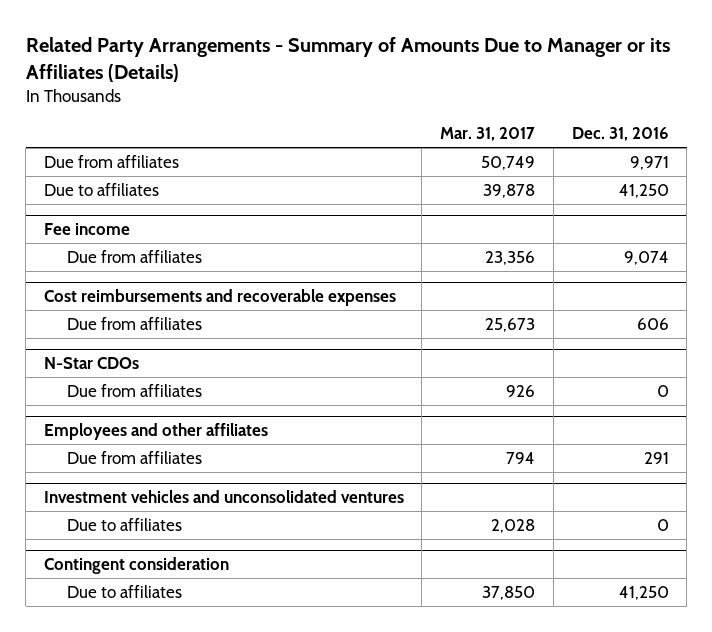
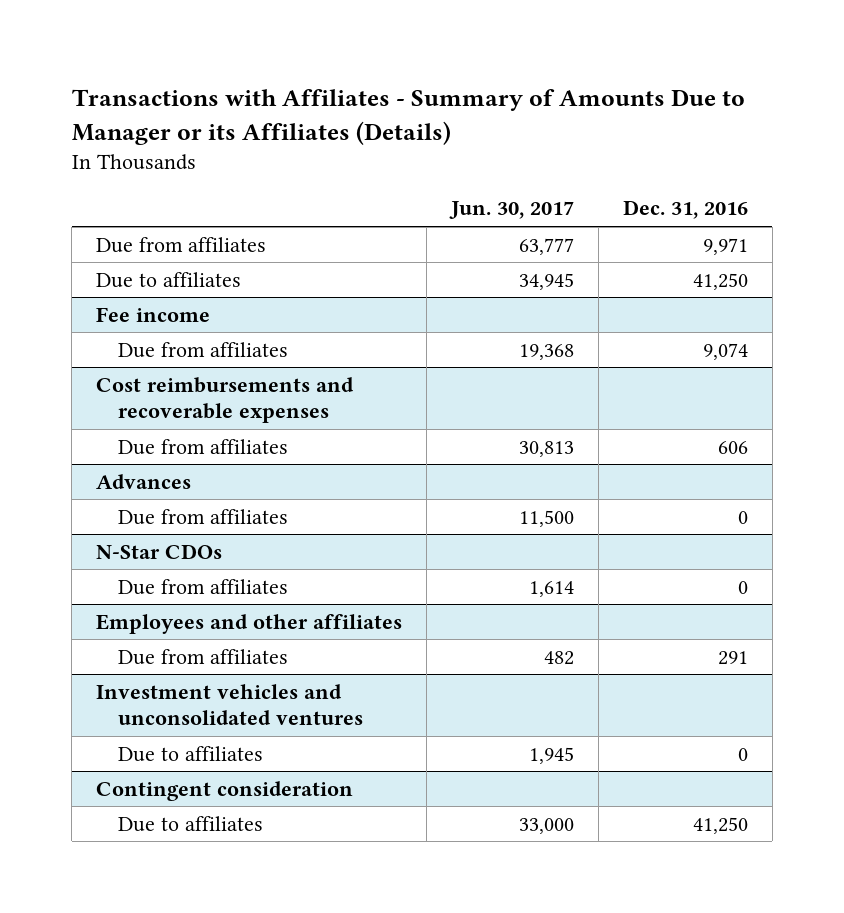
[25,37,670,82] Related Party Arrangements - Summary of Amounts Due to Manager or its Affiliates (Details) -> [71,88,745,145] Transactions with Affiliates - Summary of Amounts Due to Manager or its Affiliates (Details)
[440,127,536,142] Mar. 31, 2017 -> none
none -> [448,201,574,220] Jun. 30, 2017
none -> [96,473,192,489] Advances
none -> [117,508,288,525] Due from affiliates

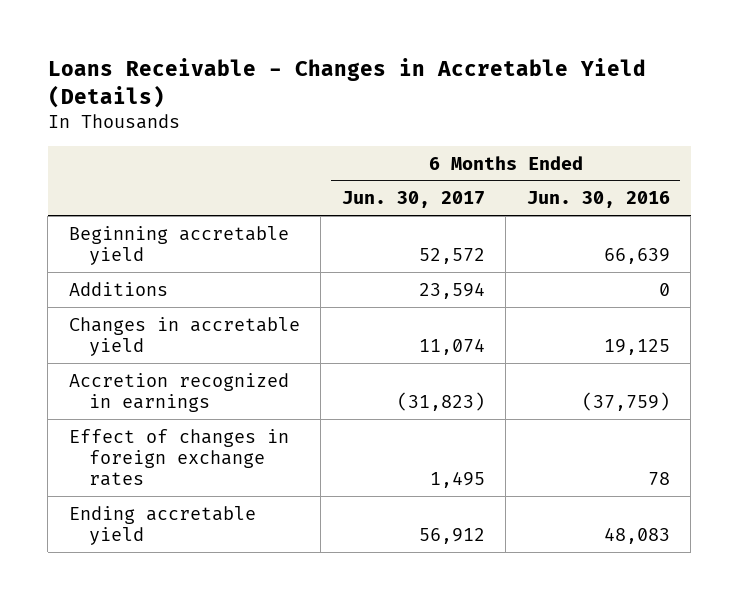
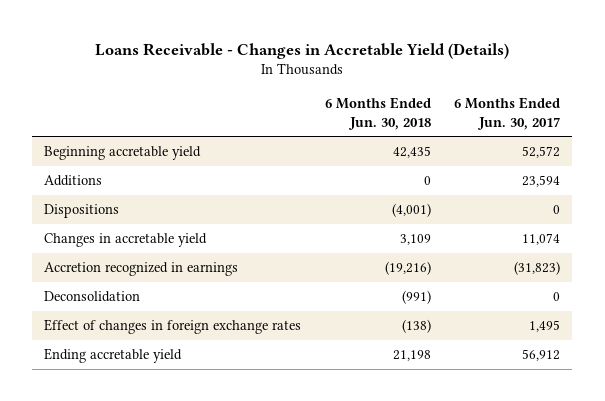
[526,191,670,209] Jun. 30, 2016 -> none
none -> [324,97,431,130] 6 Months Ended Jun. 30, 2018
none -> [44,204,120,219] Dispositions
none -> [44,291,141,303] Deconsolidation

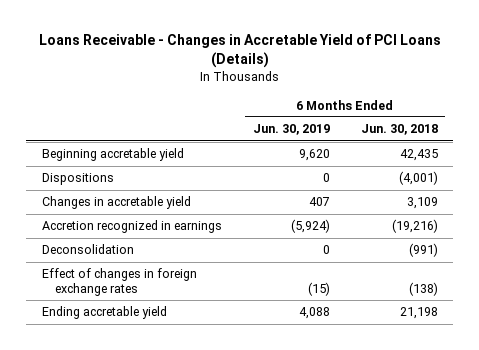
[95,42,510,59] Loans Receivable - Changes in Accretable Yield (Details) -> [38,34,441,69] Loans Receivable - Changes in Accretable Yield of PCI Loans (Details)
[454,97,561,130] 6 Months Ended Jun. 30, 2017 -> none
none -> [252,124,330,136] Jun. 30, 2019
[44,175,103,187] Additions -> none

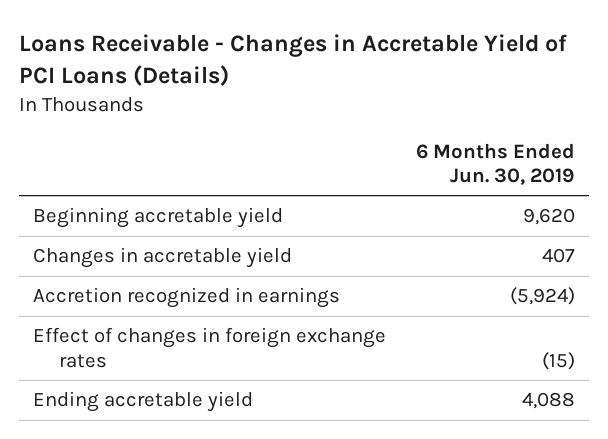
[360,124,438,136] Jun. 30, 2018 -> none
[41,173,114,186] Dispositions -> none
[41,244,134,255] Deconsolidation -> none

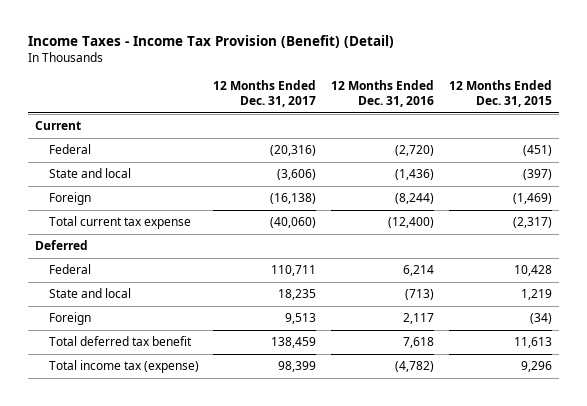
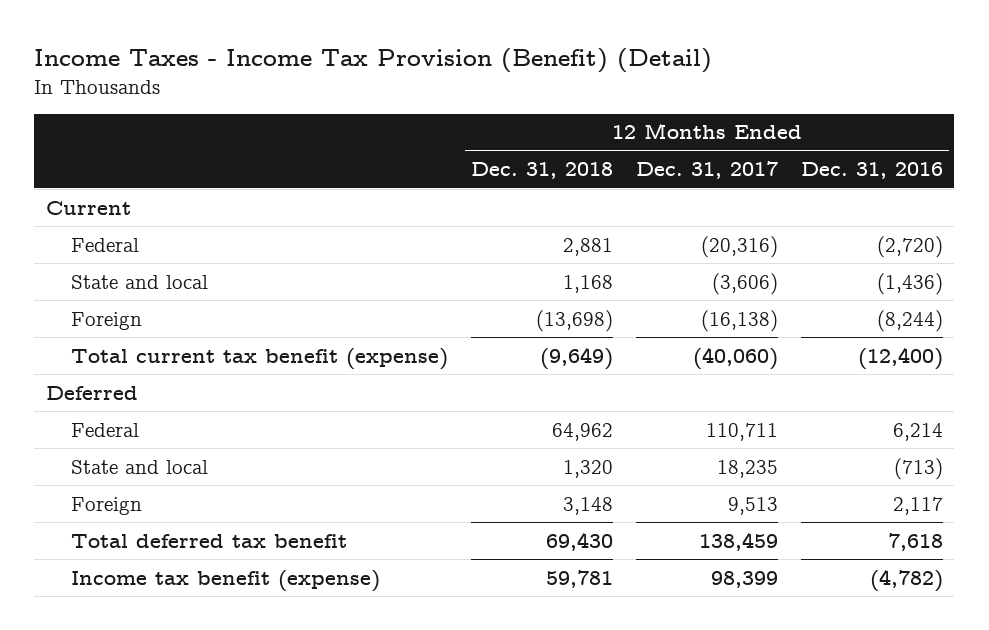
[448,80,552,108] 12 Months Ended Dec. 31, 2015 -> none
none -> [470,162,613,180] Dec. 31, 2018
[48,216,191,230] Total current tax expense -> [70,347,448,370] Total current tax benefit (expense)
[48,360,199,374] Total income tax (expense) -> [70,569,380,592] Income tax benefit (expense)

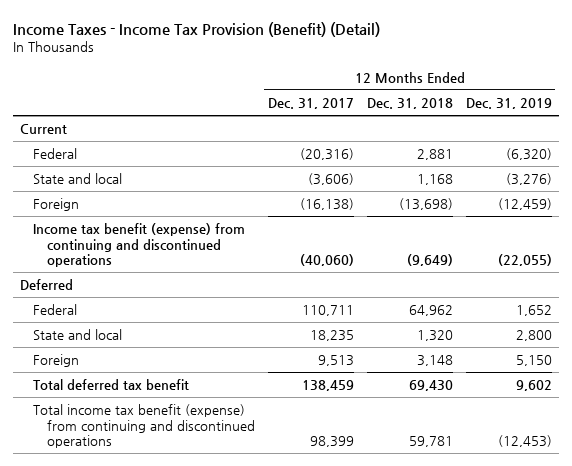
[800,162,943,180] Dec. 31, 2016 -> none
none -> [465,97,552,109] Dec. 31, 2019
[70,347,448,370] Total current tax benefit (expense) -> [33,223,246,267] Income tax benefit (expense) from continuing and discontinued operations
[70,569,380,592] Income tax benefit (expense) -> [33,404,255,448] Total income tax benefit (expense) from continuing and discontinued operations

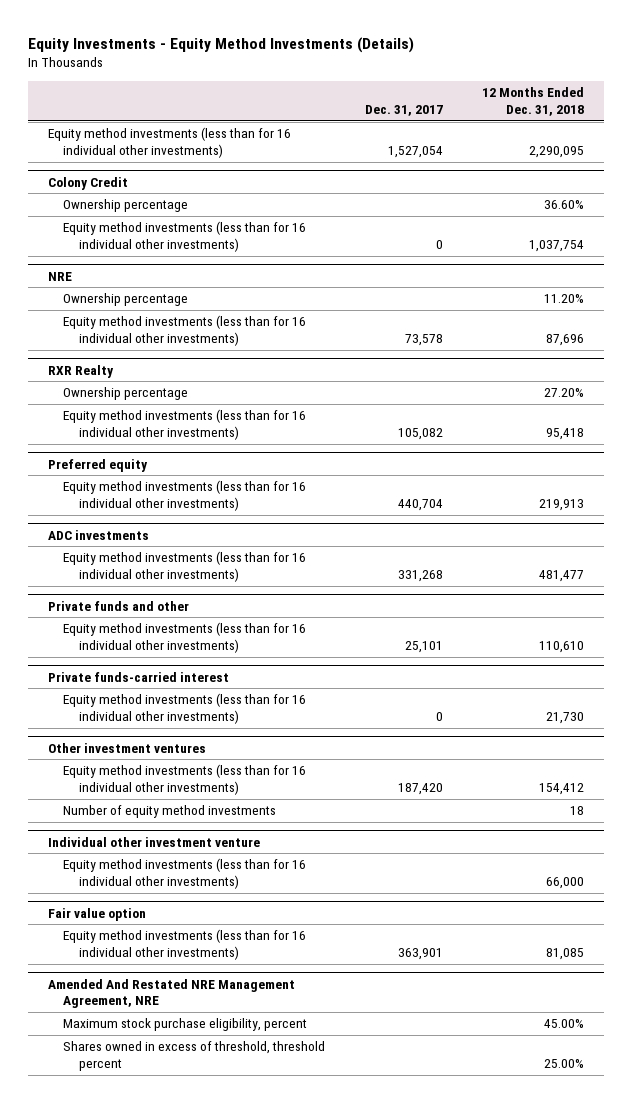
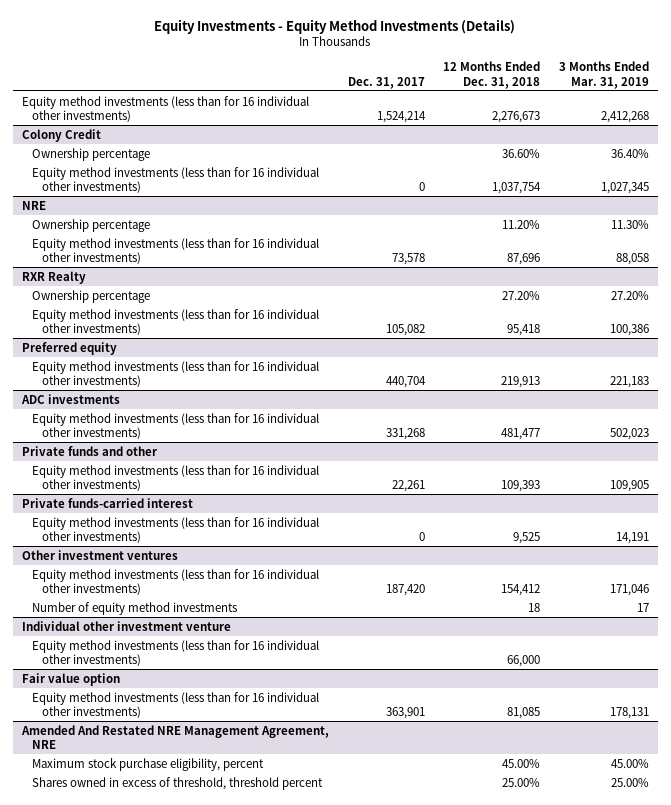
none -> [558,60,649,89] 3 Months Ended Mar. 31, 2019
[387,145,443,158] 1,527,054 -> [376,111,426,124] 1,524,214
[528,145,584,158] 2,290,095 -> [492,111,541,124] 2,276,673
[404,640,443,653] 25,101 -> [391,480,425,493] 22,261
[538,640,584,653] 110,610 -> [501,480,541,493] 109,393
[545,711,584,724] 21,730 -> [513,532,541,545] 9,525

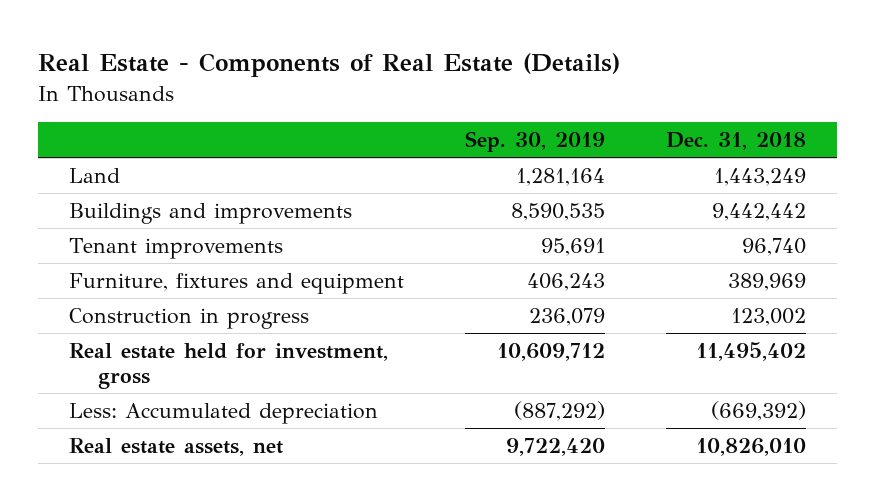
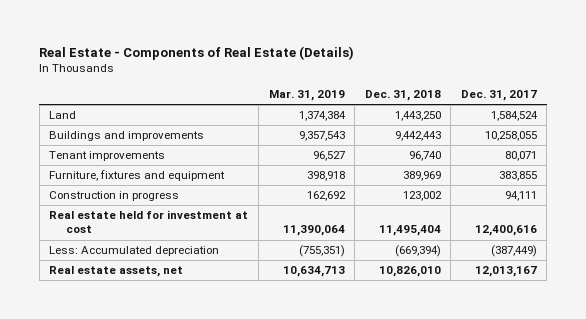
[465,131,606,153] Sep. 30, 2019 -> none
none -> [268,89,345,101] Mar. 31, 2019
none -> [460,89,537,101] Dec. 31, 2017
[714,167,807,186] 1,443,249 -> [394,111,441,122] 1,443,250
[712,202,807,221] 9,442,442 -> [394,131,441,142] 9,442,443
[68,342,388,390] Real estate held for investment, gross -> [49,210,249,234] Real estate held for investment at cost
[696,341,807,361] 11,495,402 -> [378,225,441,237] 11,495,404
[711,400,807,421] (669,392) -> [394,245,441,258] (669,394)

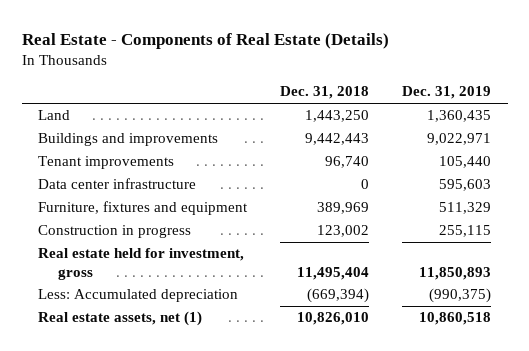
[268,89,345,101] Mar. 31, 2019 -> none
[460,89,537,101] Dec. 31, 2017 -> none
none -> [402,86,492,100] Dec. 31, 2019
none -> [38,178,197,190] Data center infrastructure
[49,210,249,234] Real estate held for investment at cost -> [38,248,245,280] Real estate held for investment, gross
[49,266,184,278] Real estate assets, net -> [38,311,203,327] Real estate assets, net (1)

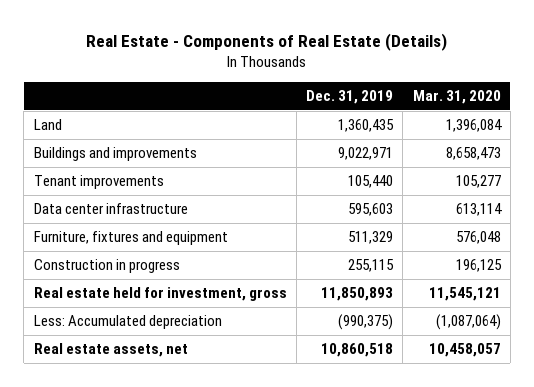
[280,86,370,100] Dec. 31, 2018 -> none
none -> [412,90,501,105] Mar. 31, 2020
[38,311,203,327] Real estate assets, net (1) -> [33,343,188,358] Real estate assets, net

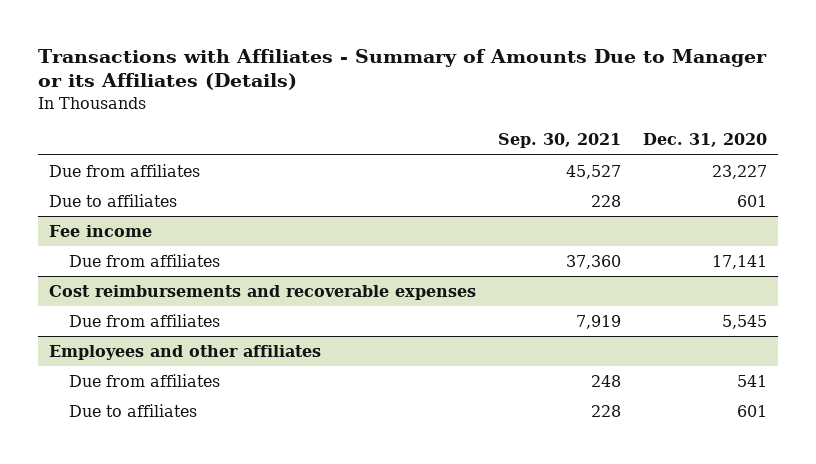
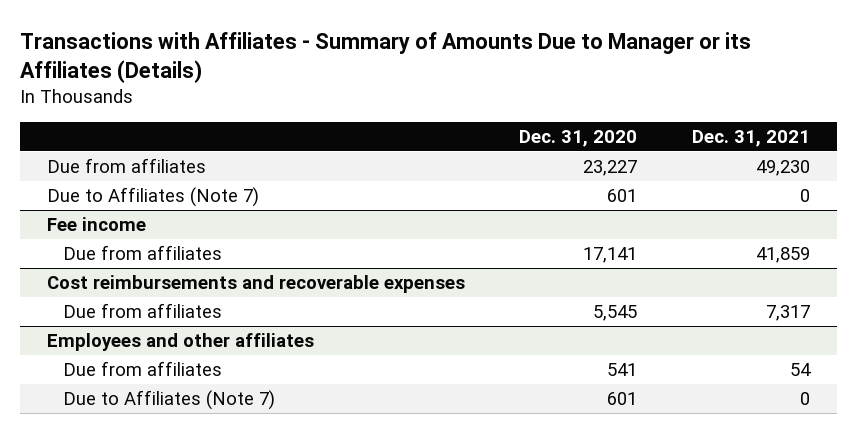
[497,133,621,149] Sep. 30, 2021 -> none
none -> [691,129,810,147] Dec. 31, 2021
[48,193,177,207] Due to affiliates -> [46,187,259,208] Due to Affiliates (Note 7)
[69,403,198,417] Due to affiliates -> [63,390,276,411] Due to Affiliates (Note 7)

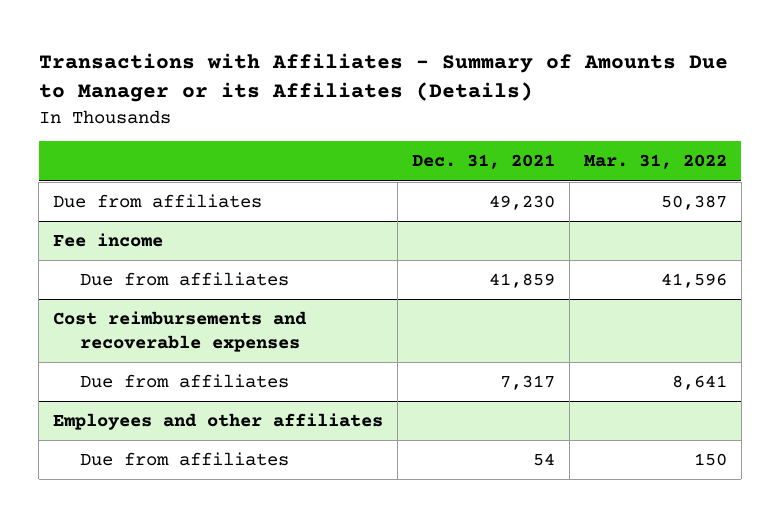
[519,129,638,147] Dec. 31, 2020 -> none
none -> [583,154,727,170] Mar. 31, 2022
[46,187,259,208] Due to Affiliates (Note 7) -> none
[63,390,276,411] Due to Affiliates (Note 7) -> none

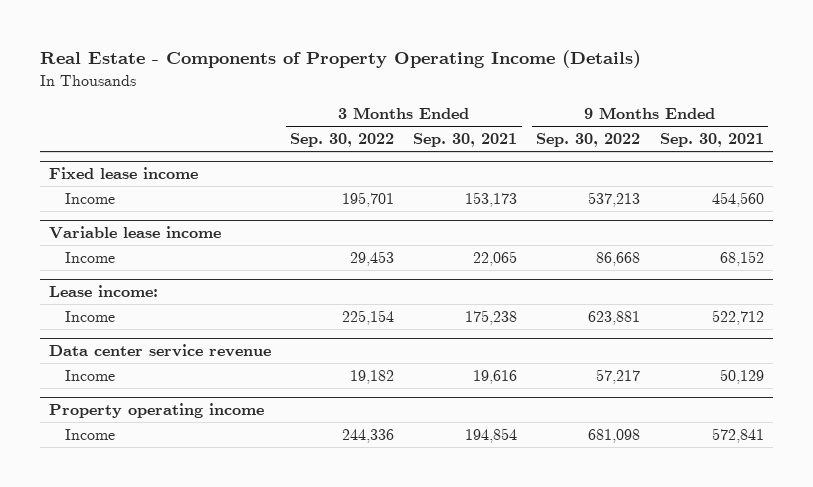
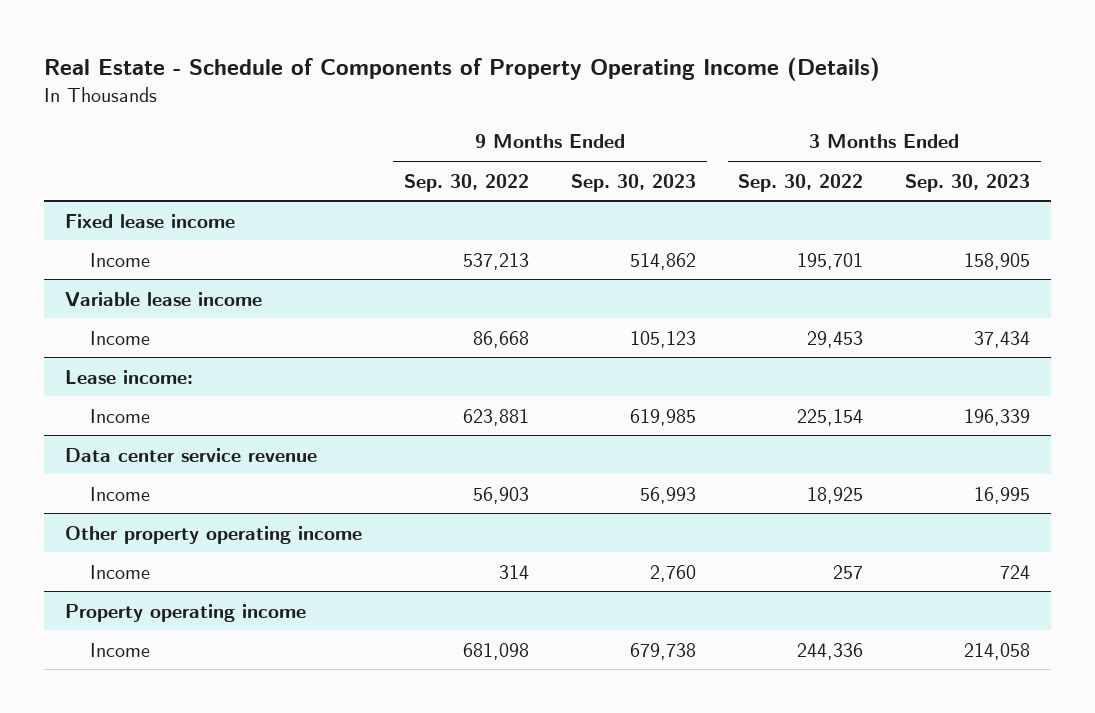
[39,50,641,69] Real Estate - Components of Property Operating Income (Details) -> [43,56,880,81] Real Estate - Schedule of Components of Property Operating Income (Details)
[413,133,518,148] Sep. 30, 2021 -> none
[659,133,764,148] Sep. 30, 2021 -> none
none -> [571,173,697,192] Sep. 30, 2023
none -> [905,173,1031,192] Sep. 30, 2023
[350,369,395,384] 19,182 -> [807,486,864,504] 18,925
[596,368,641,384] 57,217 -> [472,486,529,504] 56,903
none -> [64,525,362,544] Other property operating income
none -> [89,564,150,579] Income

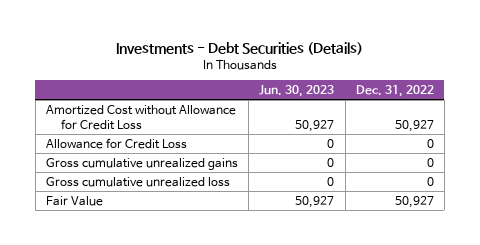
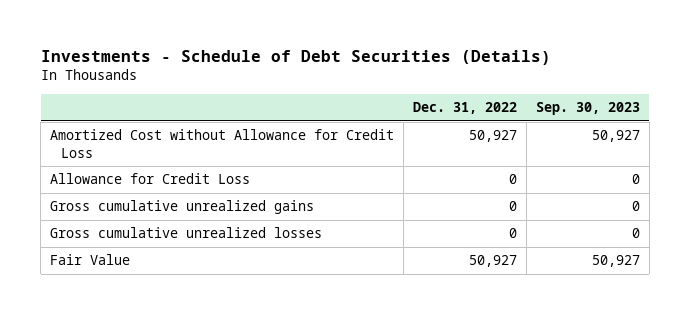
[115,42,363,56] Investments - Debt Securities (Details) -> [40,49,551,65] Investments - Schedule of Debt Securities (Details)
[259,84,335,97] Jun. 30, 2023 -> none
none -> [535,102,640,116] Sep. 30, 2023
[45,176,230,187] Gross cumulative unrealized loss -> [49,227,322,239] Gross cumulative unrealized losses

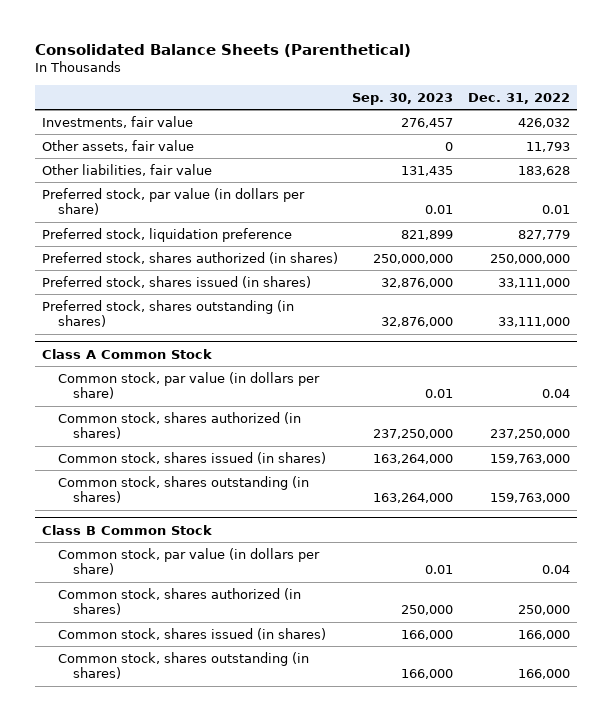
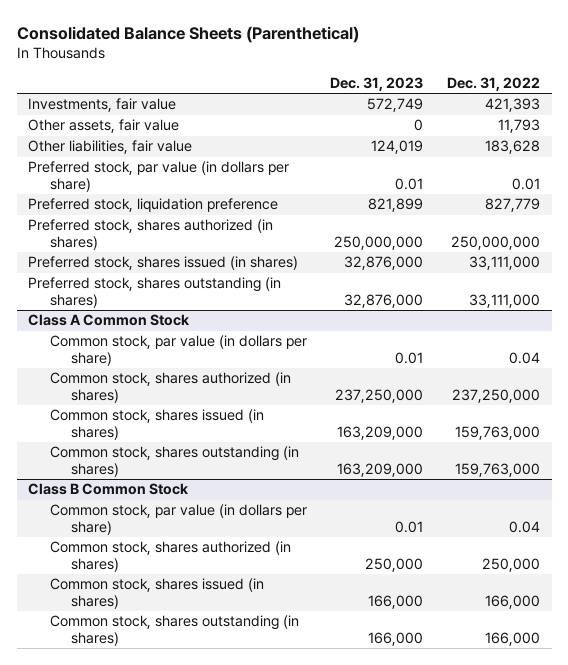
[352,92,454,105] Sep. 30, 2023 -> none
none -> [330,76,424,91] Dec. 31, 2023
[517,117,570,128] 426,032 -> [484,98,540,113] 421,393

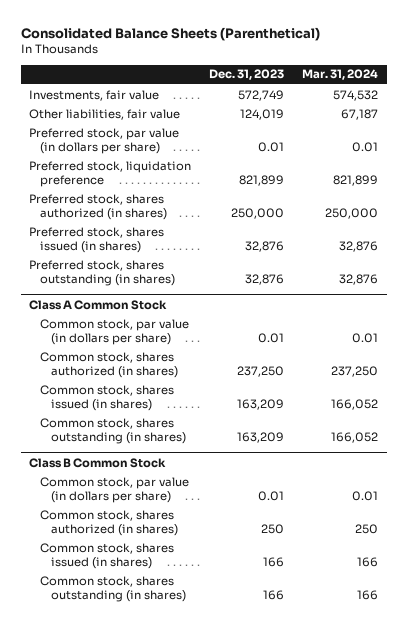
[446,76,540,91] Dec. 31, 2022 -> none
none -> [302,69,379,81] Mar. 31, 2024
[28,119,180,134] Other assets, fair value -> none
[334,236,424,251] 250,000,000 -> [231,207,285,219] 250,000
[344,256,424,271] 32,876,000 -> [245,240,285,252] 32,876
[344,294,424,309] 32,876,000 -> [245,273,285,285] 32,876
[335,389,424,404] 237,250,000 -> [237,365,285,377] 237,250
[337,426,424,441] 163,209,000 -> [237,398,285,410] 163,209
[337,463,424,478] 163,209,000 -> [237,431,285,443] 163,209
[365,558,424,573] 250,000 -> [261,523,285,534] 250
[368,595,424,610] 166,000 -> [263,556,285,567] 166
[368,632,424,647] 166,000 -> [263,589,285,600] 166

